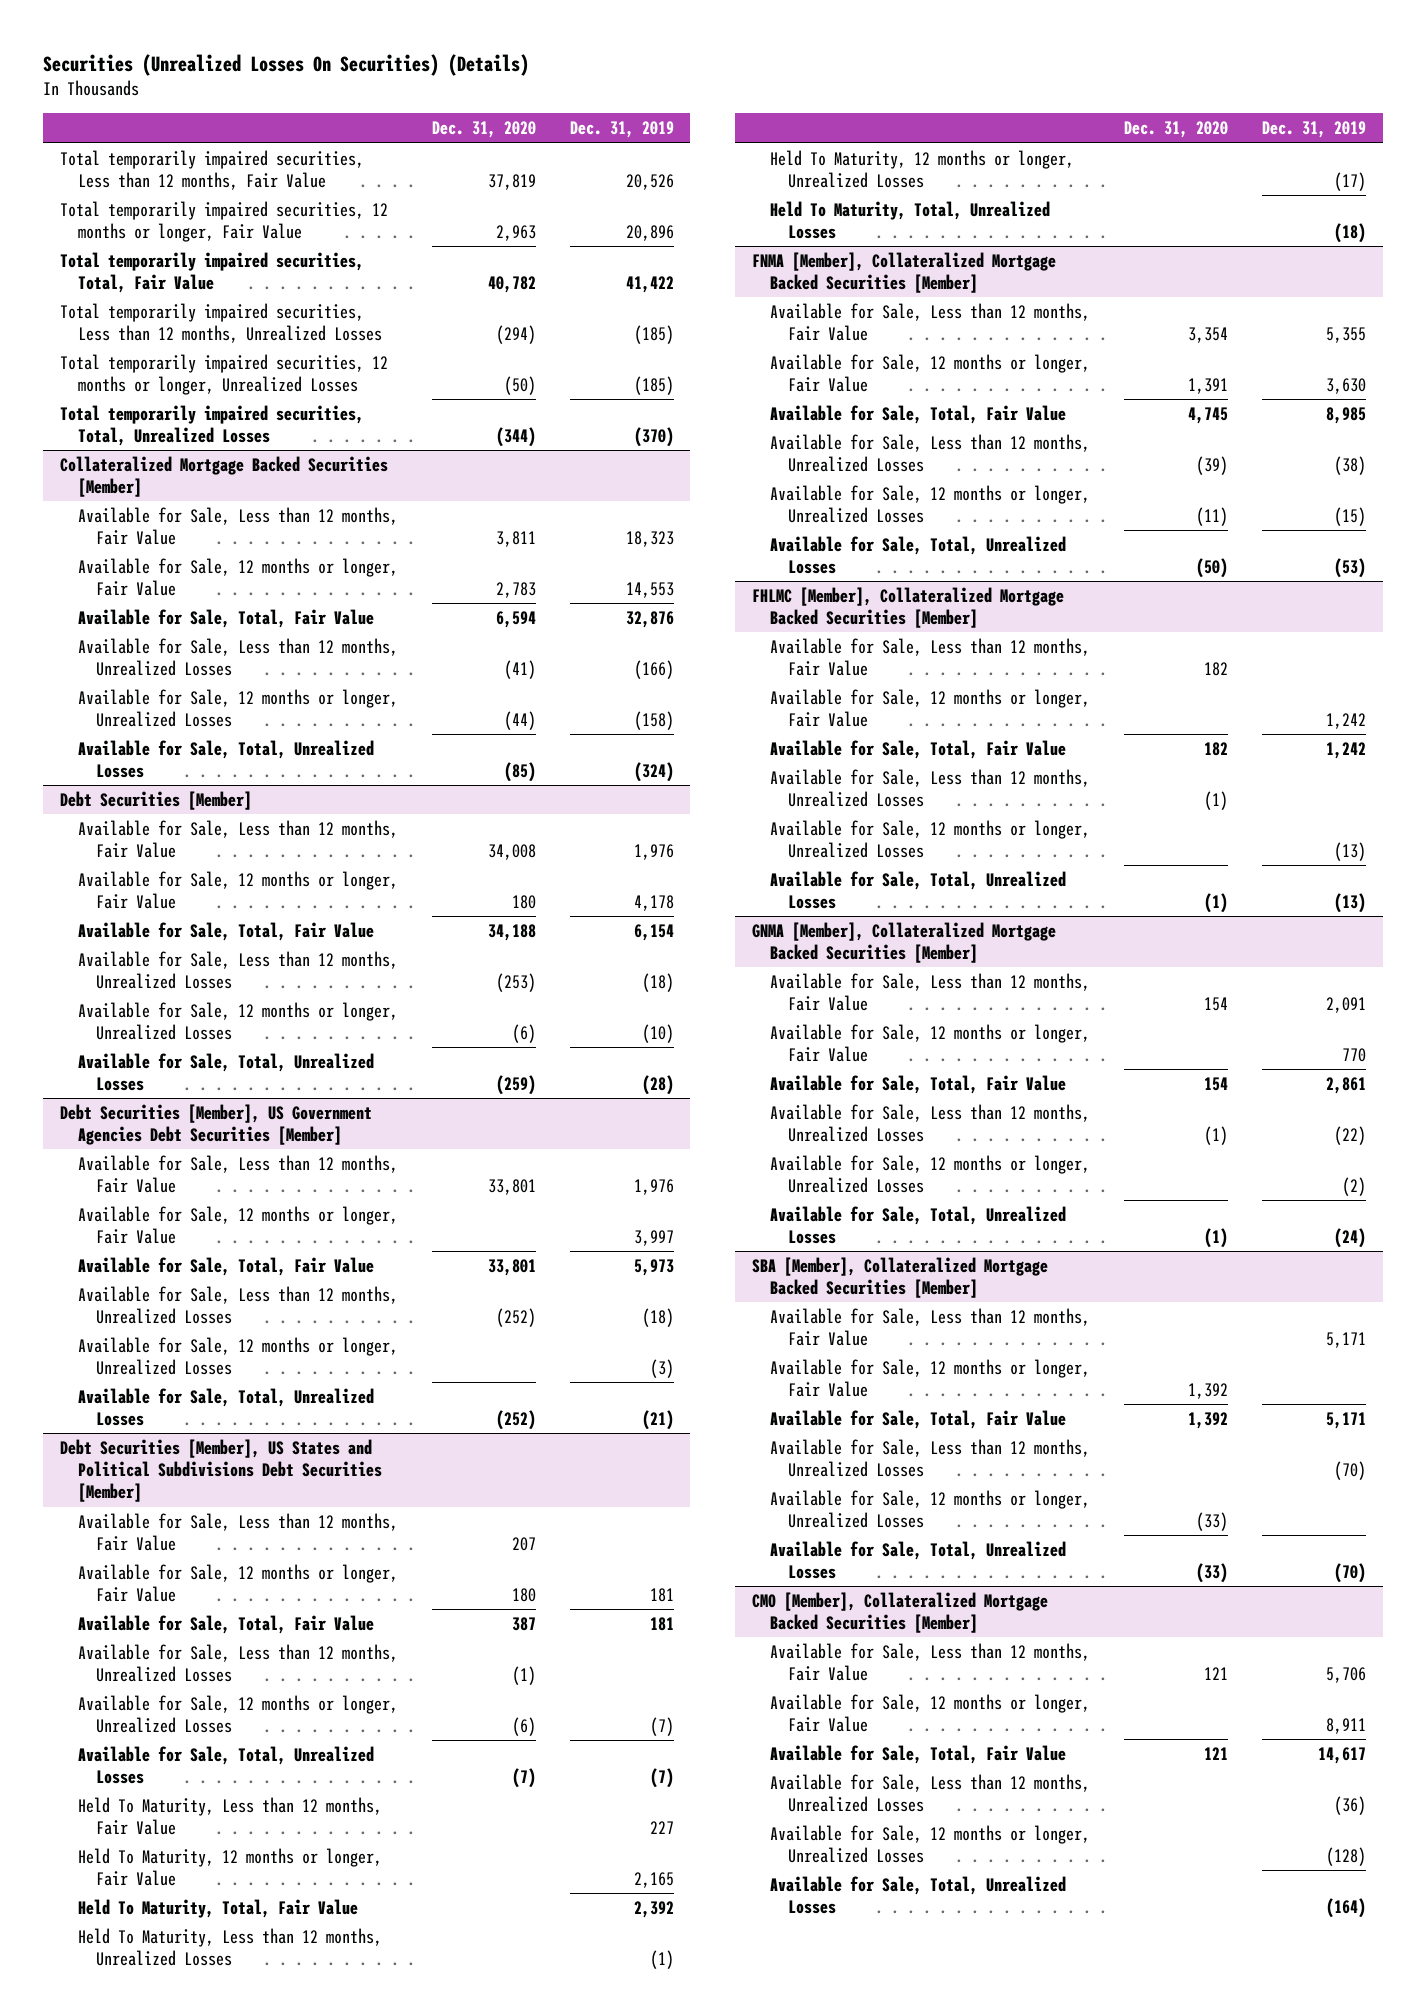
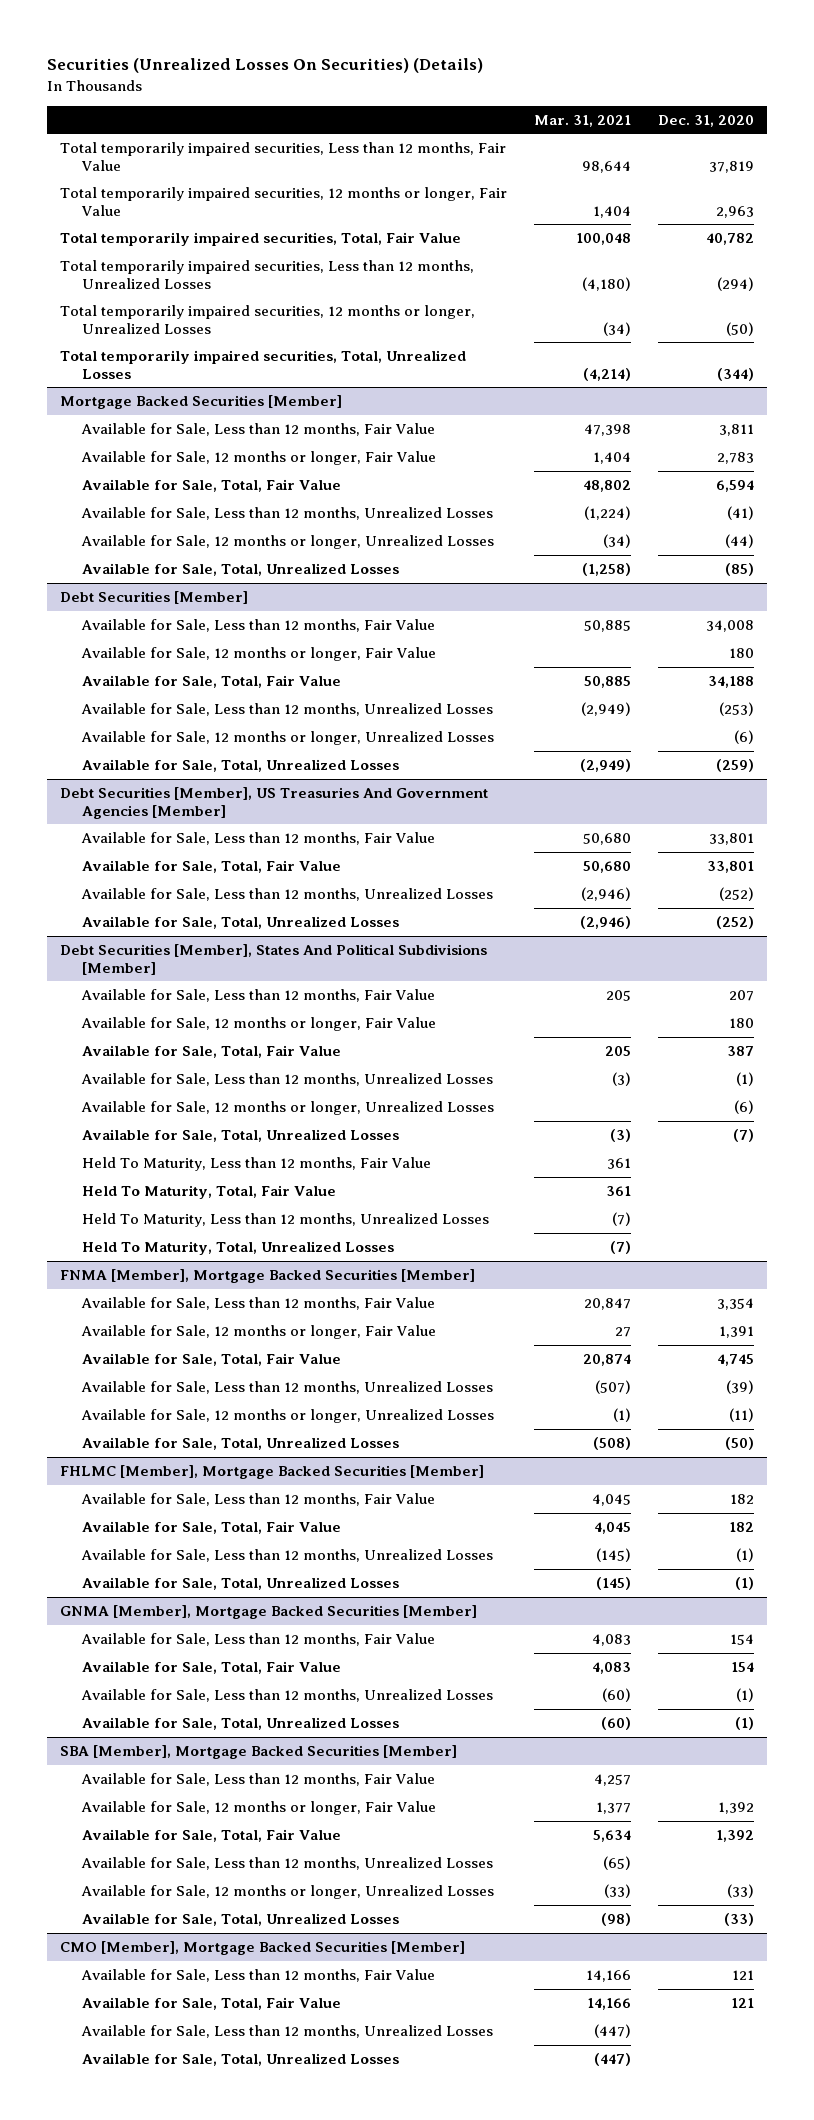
[569,121,674,139] Dec. 31, 2019 -> none
none -> [534,114,632,127] Mar. 31, 2021
[59,455,388,498] Collateralized Mortgage Backed Securities [Member] -> [60,394,343,409] Mortgage Backed Securities [Member]
[59,1103,372,1146] Debt Securities [Member], US Government Agencies Debt Securities [Member] -> [60,786,489,819] Debt Securities [Member], US Treasuries And Government Agencies [Member]
[78,1205,399,1245] Available for Sale, 12 months or longer, Fair Value -> none
[78,1336,399,1376] Available for Sale, 12 months or longer, Unrealized Losses -> none
[59,1438,383,1503] Debt Securities [Member], US States and Political Subdivisions Debt Securities [Member] -> [60,943,488,975] Debt Securities [Member], States And Political Subdivisions [Member]
[78,1847,383,1887] Held To Maturity, 12 months or longer, Fair Value -> none
[770,149,1075,189] Held To Maturity, 12 months or longer, Unrealized Losses -> none
[752,251,1057,294] FNMA [Member], Collateralized Mortgage Backed Securities [Member] -> [60,1268,476,1283] FNMA [Member], Mortgage Backed Securities [Member]
[752,586,1065,629] FHLMC [Member], Collateralized Mortgage Backed Securities [Member] -> [60,1464,485,1479] FHLMC [Member], Mortgage Backed Securities [Member]
[770,688,1091,728] Available for Sale, 12 months or longer, Fair Value -> none
[770,819,1091,859] Available for Sale, 12 months or longer, Unrealized Losses -> none
[752,921,1057,964] GNMA [Member], Collateralized Mortgage Backed Securities [Member] -> [60,1604,478,1619] GNMA [Member], Mortgage Backed Securities [Member]
[770,1023,1091,1063] Available for Sale, 12 months or longer, Fair Value -> none
[770,1154,1091,1194] Available for Sale, 12 months or longer, Unrealized Losses -> none
[752,1256,1049,1299] SBA [Member], Collateralized Mortgage Backed Securities [Member] -> [60,1744,458,1759] SBA [Member], Mortgage Backed Securities [Member]
[752,1591,1049,1634] CMO [Member], Collateralized Mortgage Backed Securities [Member] -> [60,1940,466,1955] CMO [Member], Mortgage Backed Securities [Member]
[770,1693,1091,1733] Available for Sale, 12 months or longer, Fair Value -> none
[770,1824,1091,1864] Available for Sale, 12 months or longer, Unrealized Losses -> none

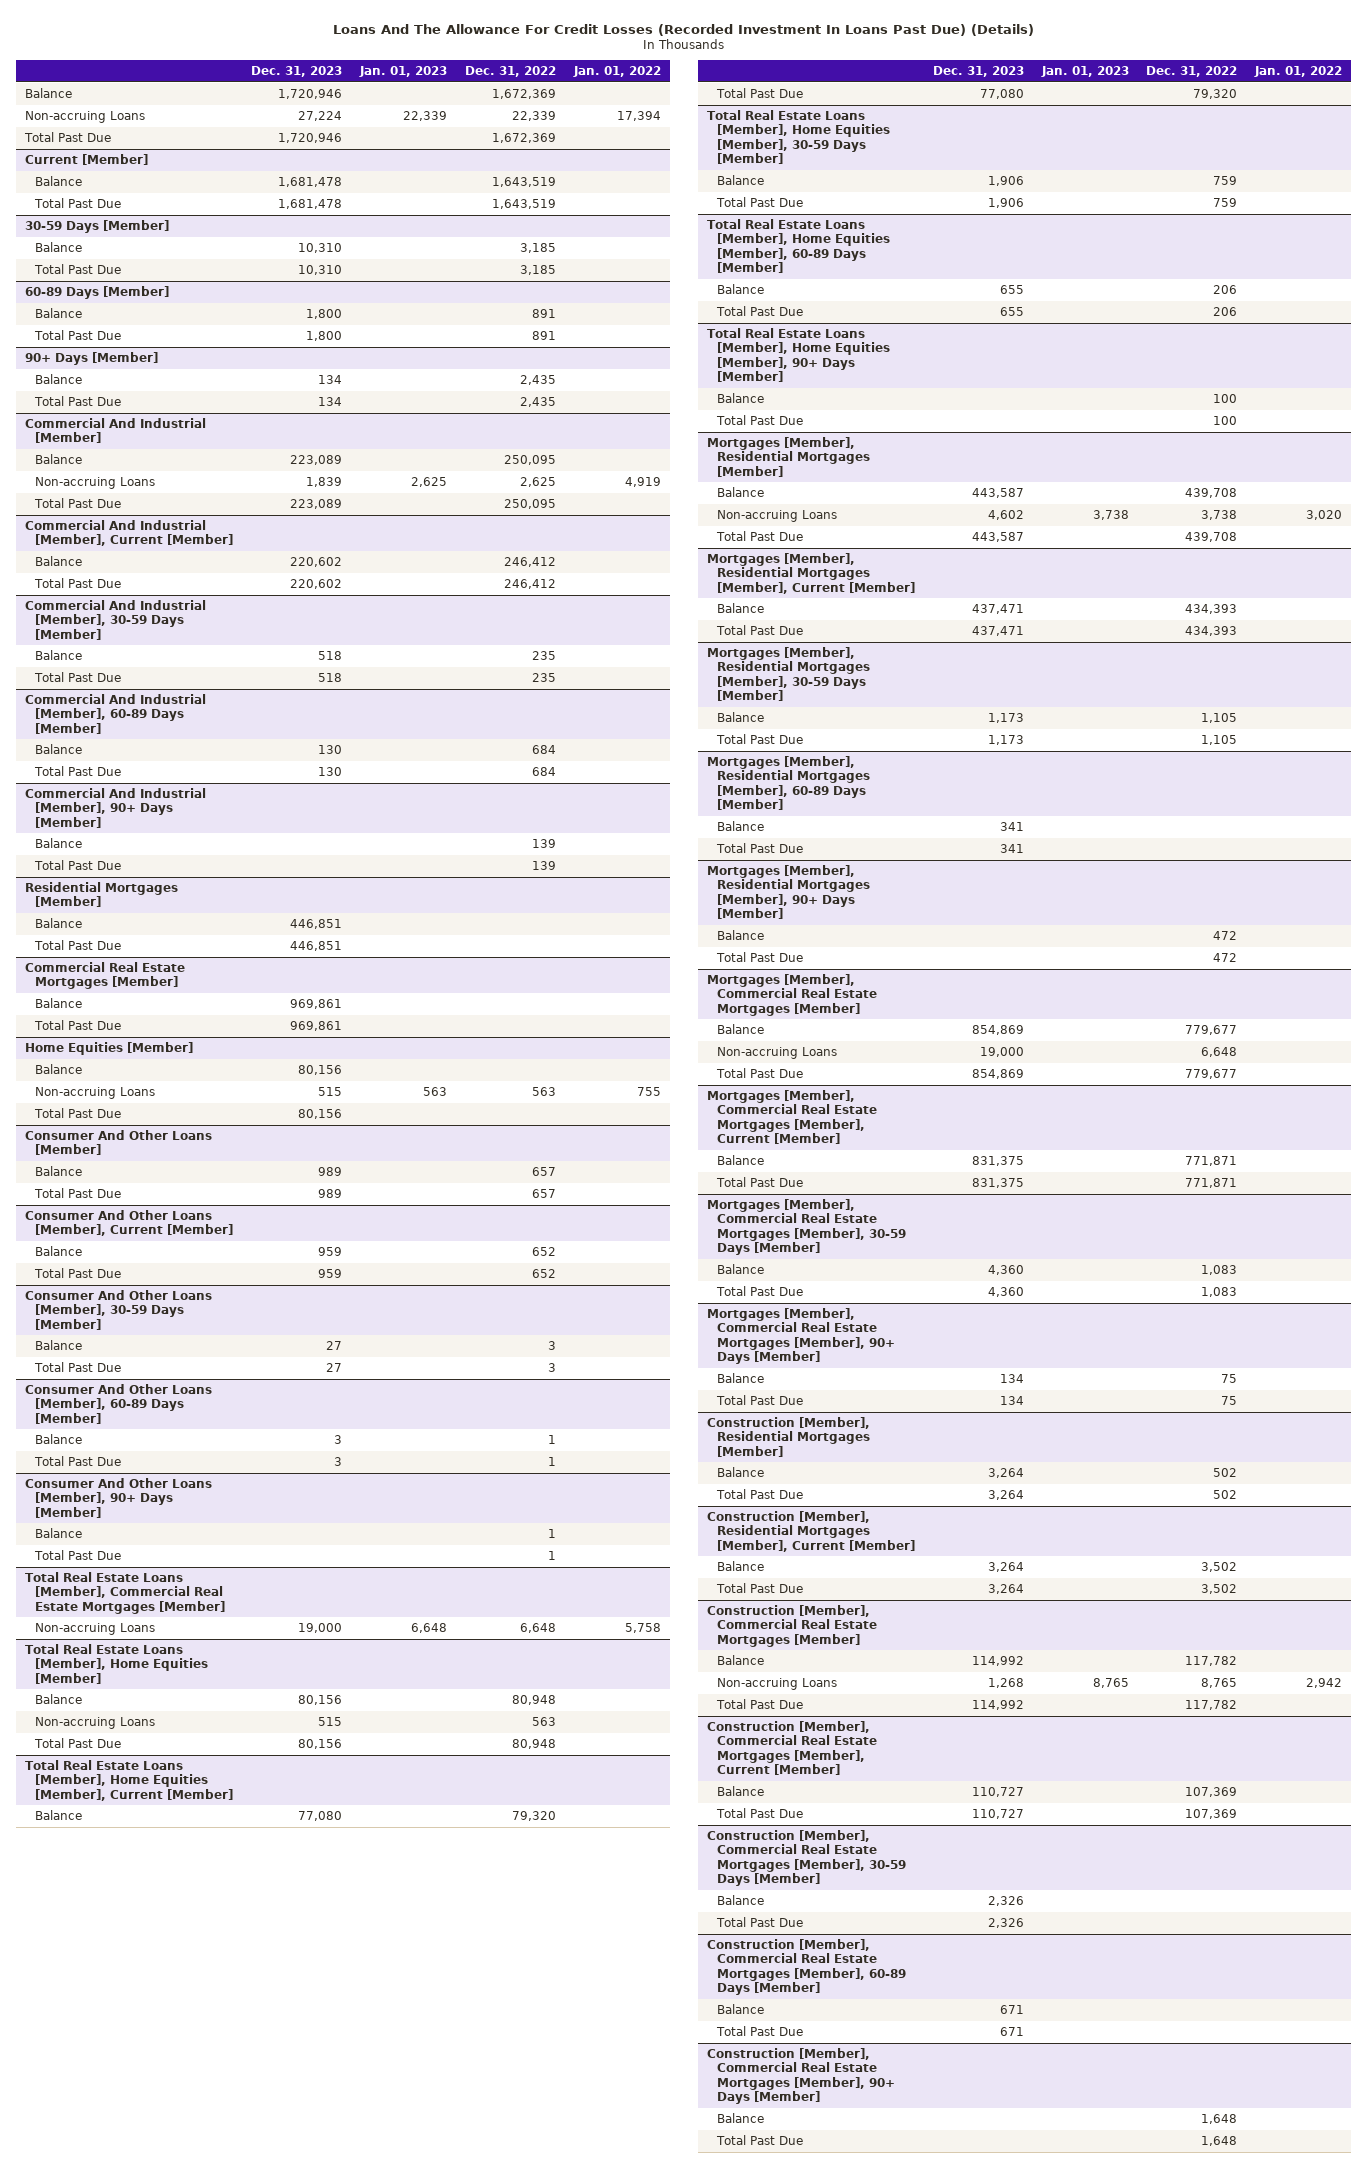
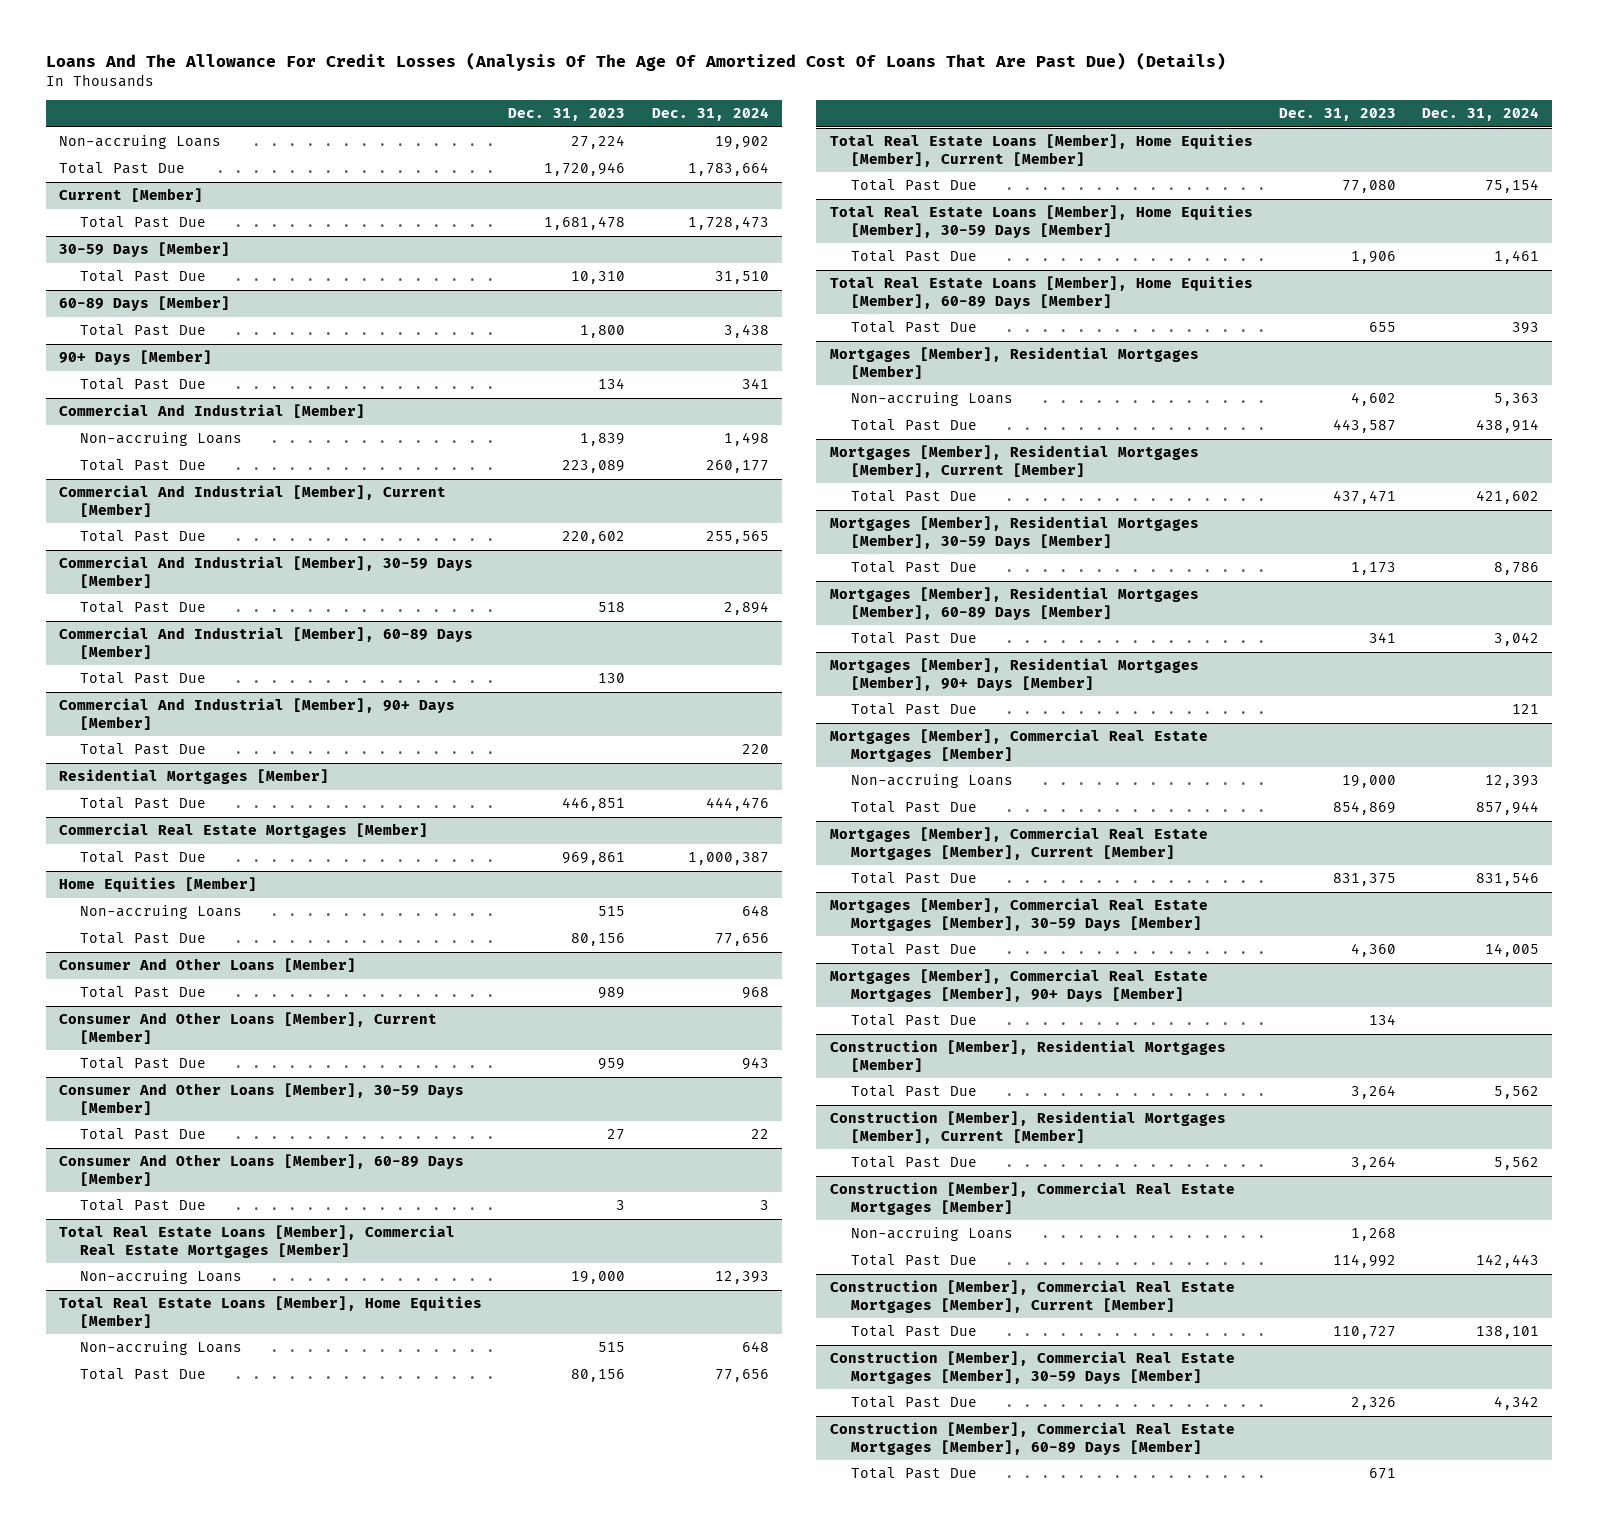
[332,23,1034,36] Loans And The Allowance For Credit Losses (Recorded Investment In Loans Past Due) (Details) -> [45,52,1226,72] Loans And The Allowance For Credit Losses (Analysis Of The Age Of Amortized Cost Of Loans That Are Past Due) (Details)
[358,66,447,78] Jan. 01, 2023 -> none
[464,66,556,78] Dec. 31, 2022 -> none
[572,66,661,78] Jan. 01, 2022 -> none
none -> [651,107,769,122] Dec. 31, 2024
[25,87,73,98] Balance -> none
[35,175,83,186] Balance -> none
[35,241,83,252] Balance -> none
[35,307,83,318] Balance -> none
[35,373,83,384] Balance -> none
[35,453,83,464] Balance -> none
[35,555,83,566] Balance -> none
[35,649,83,660] Balance -> none
[35,743,83,754] Balance -> none
[35,837,83,848] Balance -> none
[35,917,83,928] Balance -> none
[35,997,83,1008] Balance -> none
[35,1063,83,1074] Balance -> none
[35,1165,83,1176] Balance -> none
[35,1245,83,1256] Balance -> none
[35,1339,83,1350] Balance -> none
[35,1433,83,1444] Balance -> none
[25,1477,213,1518] Consumer And Other Loans [Member], 90+ Days [Member] -> none
[35,1527,83,1538] Balance -> none
[34,1549,122,1560] Total Past Due -> none
[35,1693,83,1704] Balance -> none
[35,1809,83,1820] Balance -> none
[717,174,765,185] Balance -> none
[717,283,765,294] Balance -> none
[706,327,891,382] Total Real Estate Loans [Member], Home Equities [Member], 90+ Days [Member] -> none
[717,392,765,403] Balance -> none
[716,414,804,425] Total Past Due -> none
[717,486,765,497] Balance -> none
[717,602,765,613] Balance -> none
[717,711,765,722] Balance -> none
[717,820,765,831] Balance -> none
[717,929,765,940] Balance -> none
[717,1023,765,1034] Balance -> none
[717,1154,765,1165] Balance -> none
[717,1263,765,1274] Balance -> none
[717,1372,765,1383] Balance -> none
[717,1466,765,1477] Balance -> none
[717,1560,765,1571] Balance -> none
[717,1654,765,1665] Balance -> none
[717,1785,765,1796] Balance -> none
[717,1894,765,1905] Balance -> none
[717,2003,765,2014] Balance -> none
[706,2047,896,2104] Construction [Member], Commercial Real Estate Mortgages [Member], 90+ Days [Member] -> none
[717,2112,765,2123] Balance -> none
[716,2134,804,2145] Total Past Due -> none

